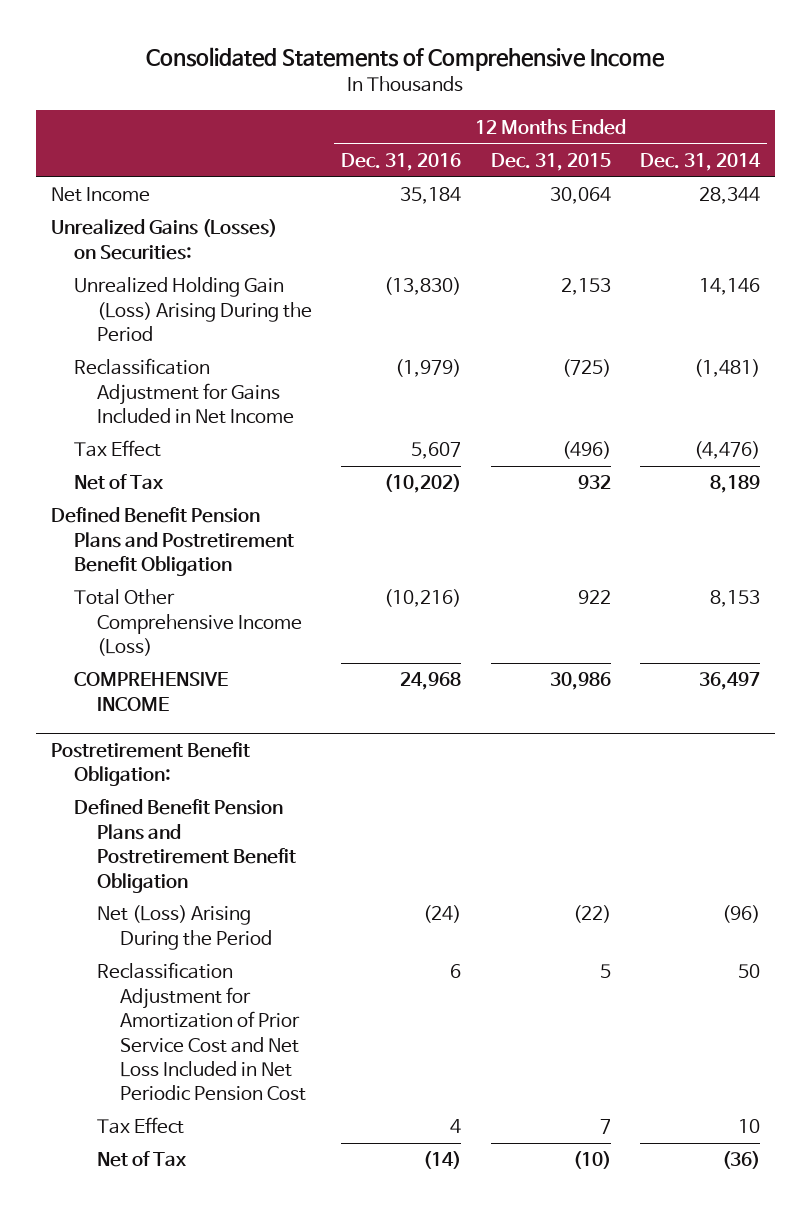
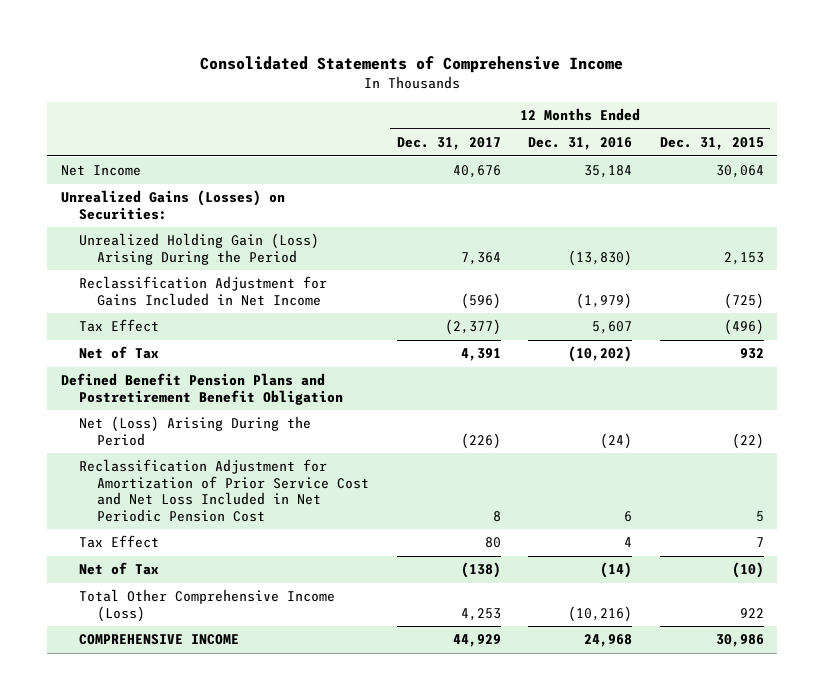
[640,152,762,171] Dec. 31, 2014 -> none
none -> [396,137,501,151] Dec. 31, 2017
[50,741,250,787] Postretirement Benefit Obligation: -> none
[73,799,296,893] Defined Benefit Pension Plans and Postretirement Benefit Obligation -> none
[73,589,302,657] Total Other Comprehensive Income (Loss) -> [78,589,335,622] Total Other Comprehensive Income (Loss)
[73,672,228,711] COMPREHENSIVE INCOME -> [78,634,239,646] COMPREHENSIVE INCOME

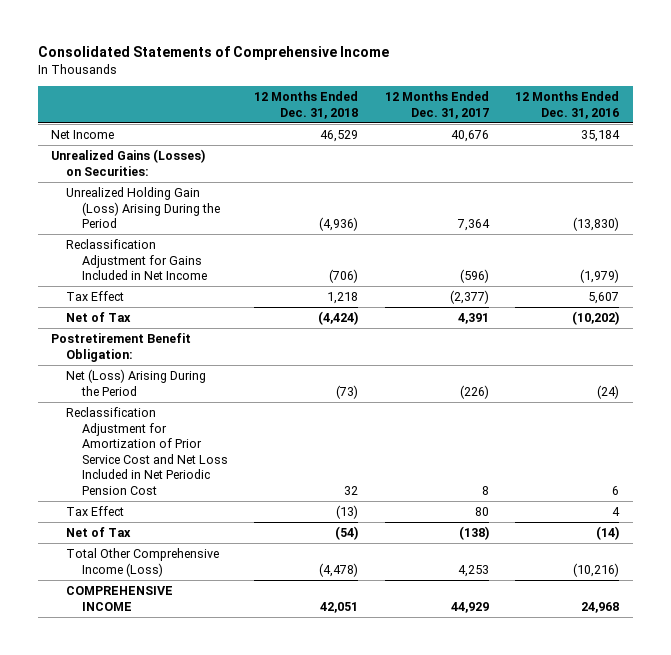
[659,137,764,151] Dec. 31, 2015 -> none
none -> [254,91,359,119] 12 Months Ended Dec. 31, 2018
[60,373,343,405] Defined Benefit Pension Plans and Postretirement Benefit Obligation -> [51,332,192,362] Postretirement Benefit Obligation:

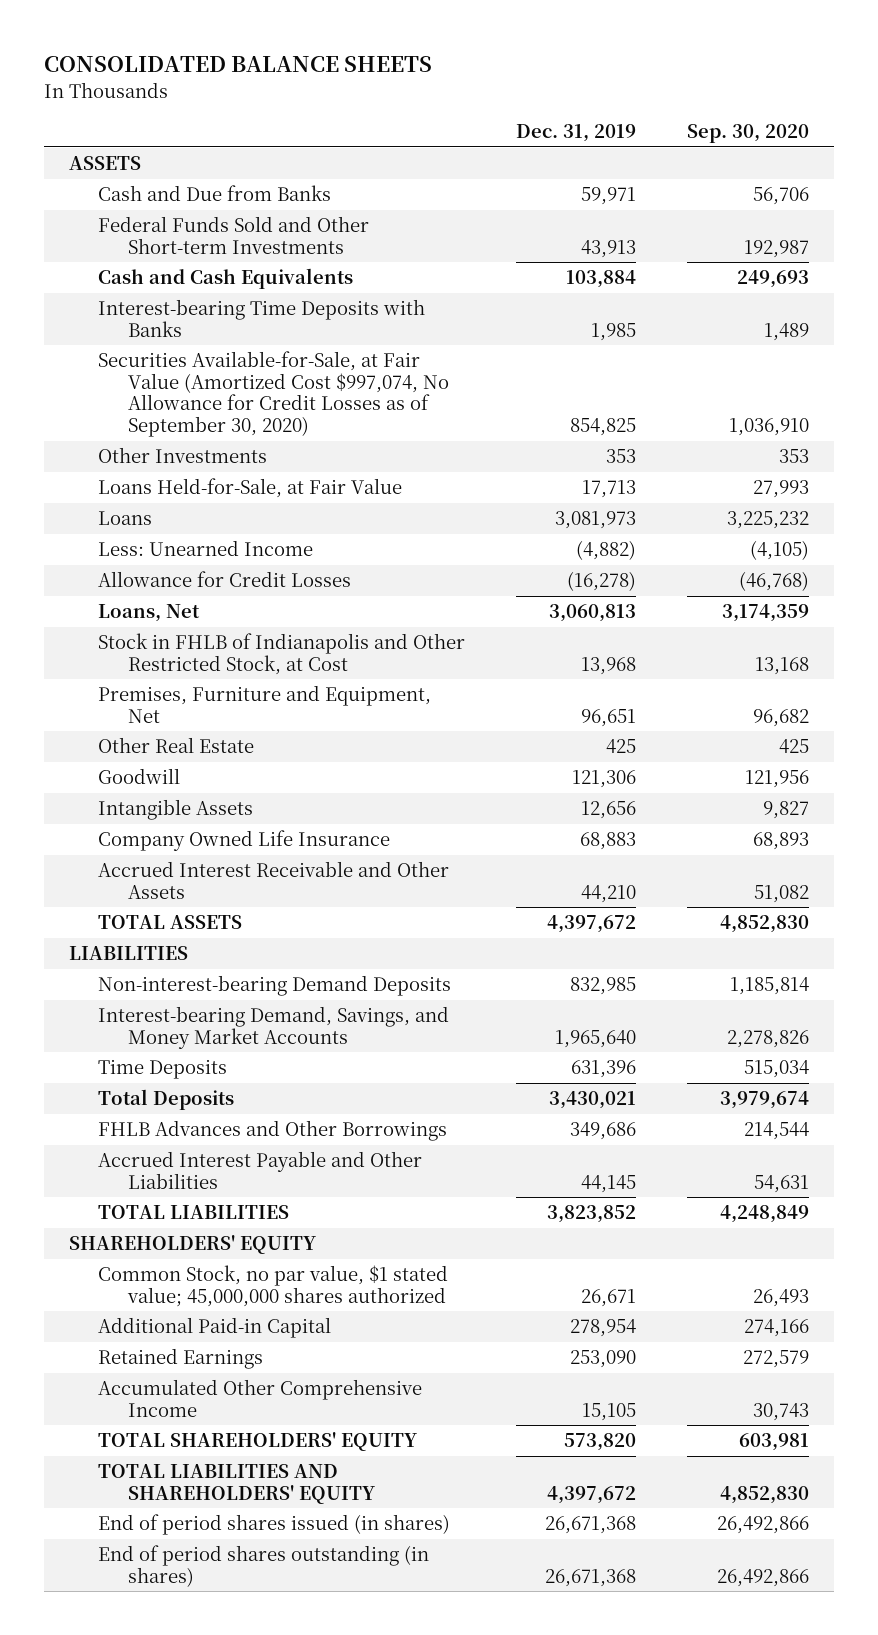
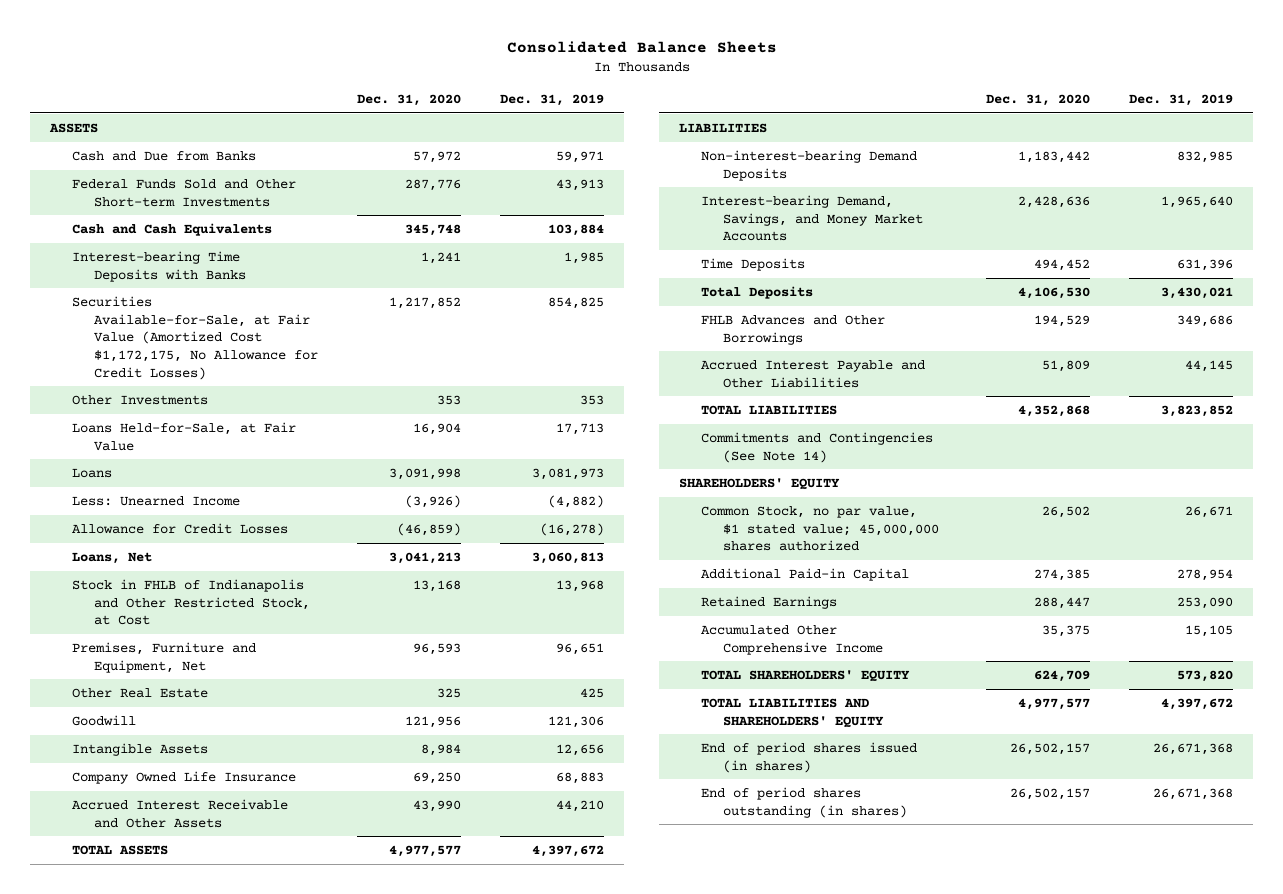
[43,56,432,73] CONSOLIDATED BALANCE SHEETS -> [506,41,777,54] Consolidated Balance Sheets
[686,124,809,144] Sep. 30, 2020 -> none
none -> [357,94,462,107] Dec. 31, 2020
[98,351,450,438] Securities Available-for-Sale, at Fair Value (Amortized Cost $997,074, No Allowance for Credit Losses as of September 30, 2020) -> [71,295,318,380] Securities Available-for-Sale, at Fair Value (Amortized Cost $1,172,175, No Allowance for Credit Losses)
none -> [700,431,933,463] Commitments and Contingencies (See Note 14)

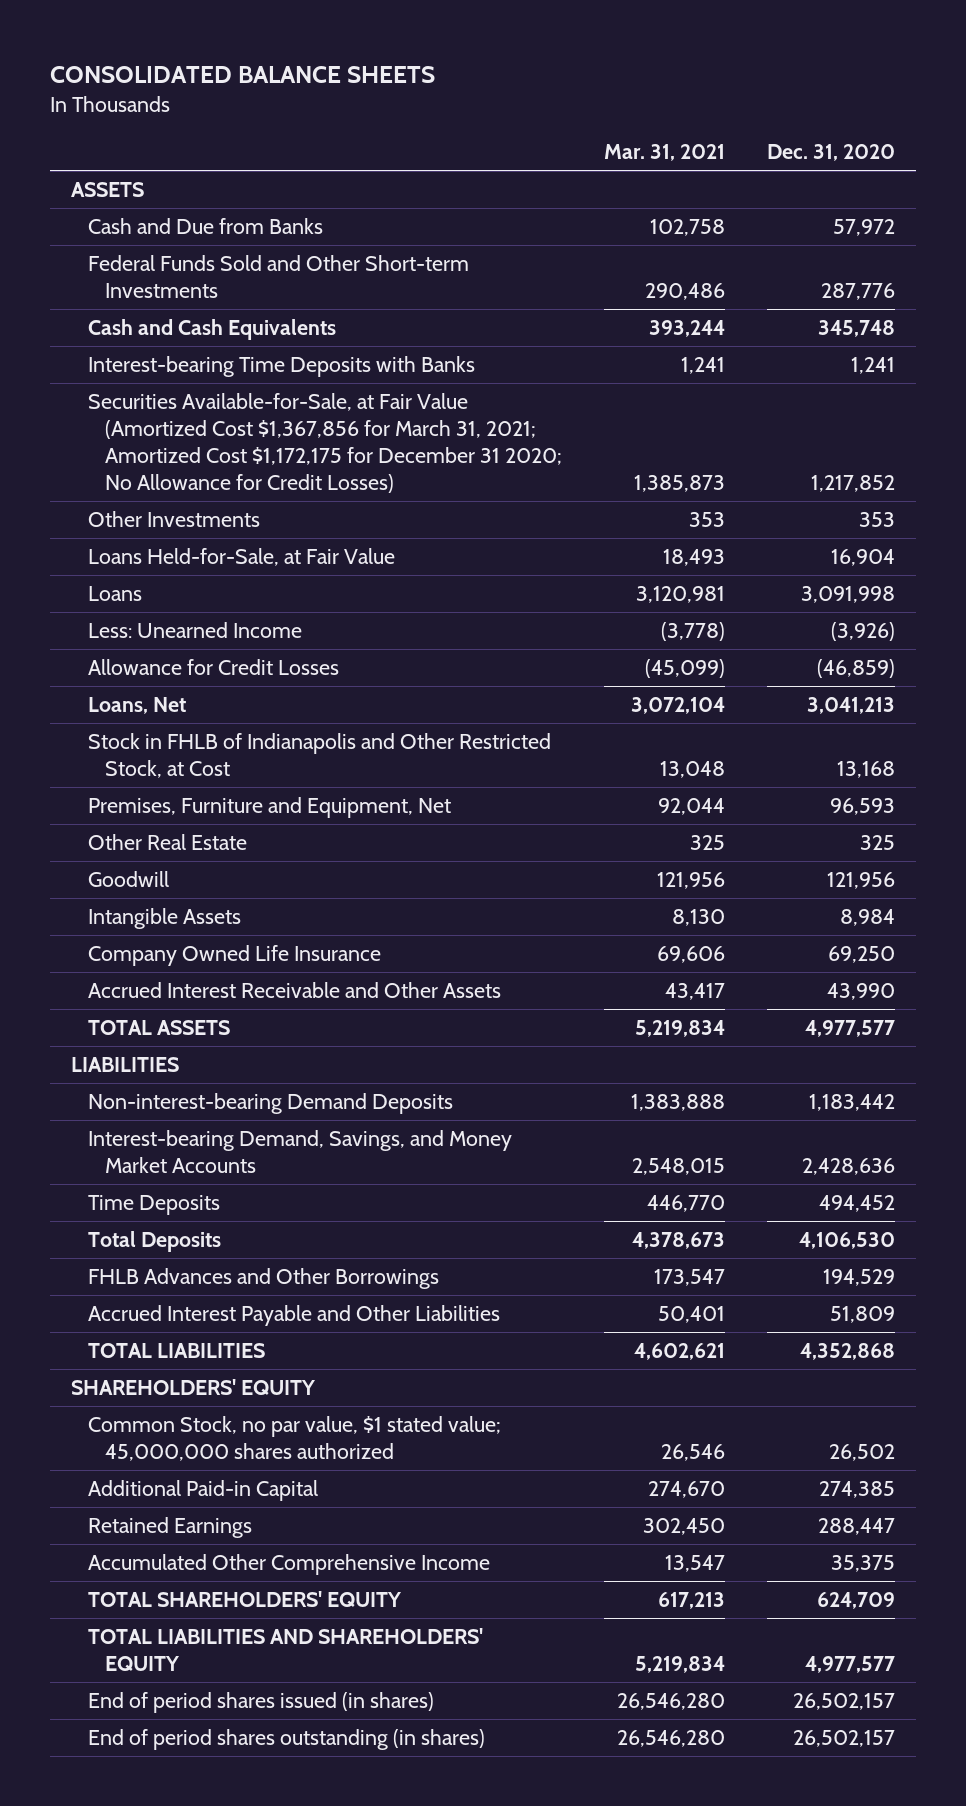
[506,41,777,54] Consolidated Balance Sheets -> [50,66,436,84] CONSOLIDATED BALANCE SHEETS
[500,94,605,107] Dec. 31, 2019 -> none
none -> [603,144,725,162] Mar. 31, 2021
[71,295,318,380] Securities Available-for-Sale, at Fair Value (Amortized Cost $1,172,175, No Allowance for Credit Losses) -> [88,392,563,494] Securities Available-for-Sale, at Fair Value (Amortized Cost $1,367,856 for March 31, 2021; Amortized Cost $1,172,175 for December 31 2020; No Allowance for Credit Losses)
[700,431,933,463] Commitments and Contingencies (See Note 14) -> none

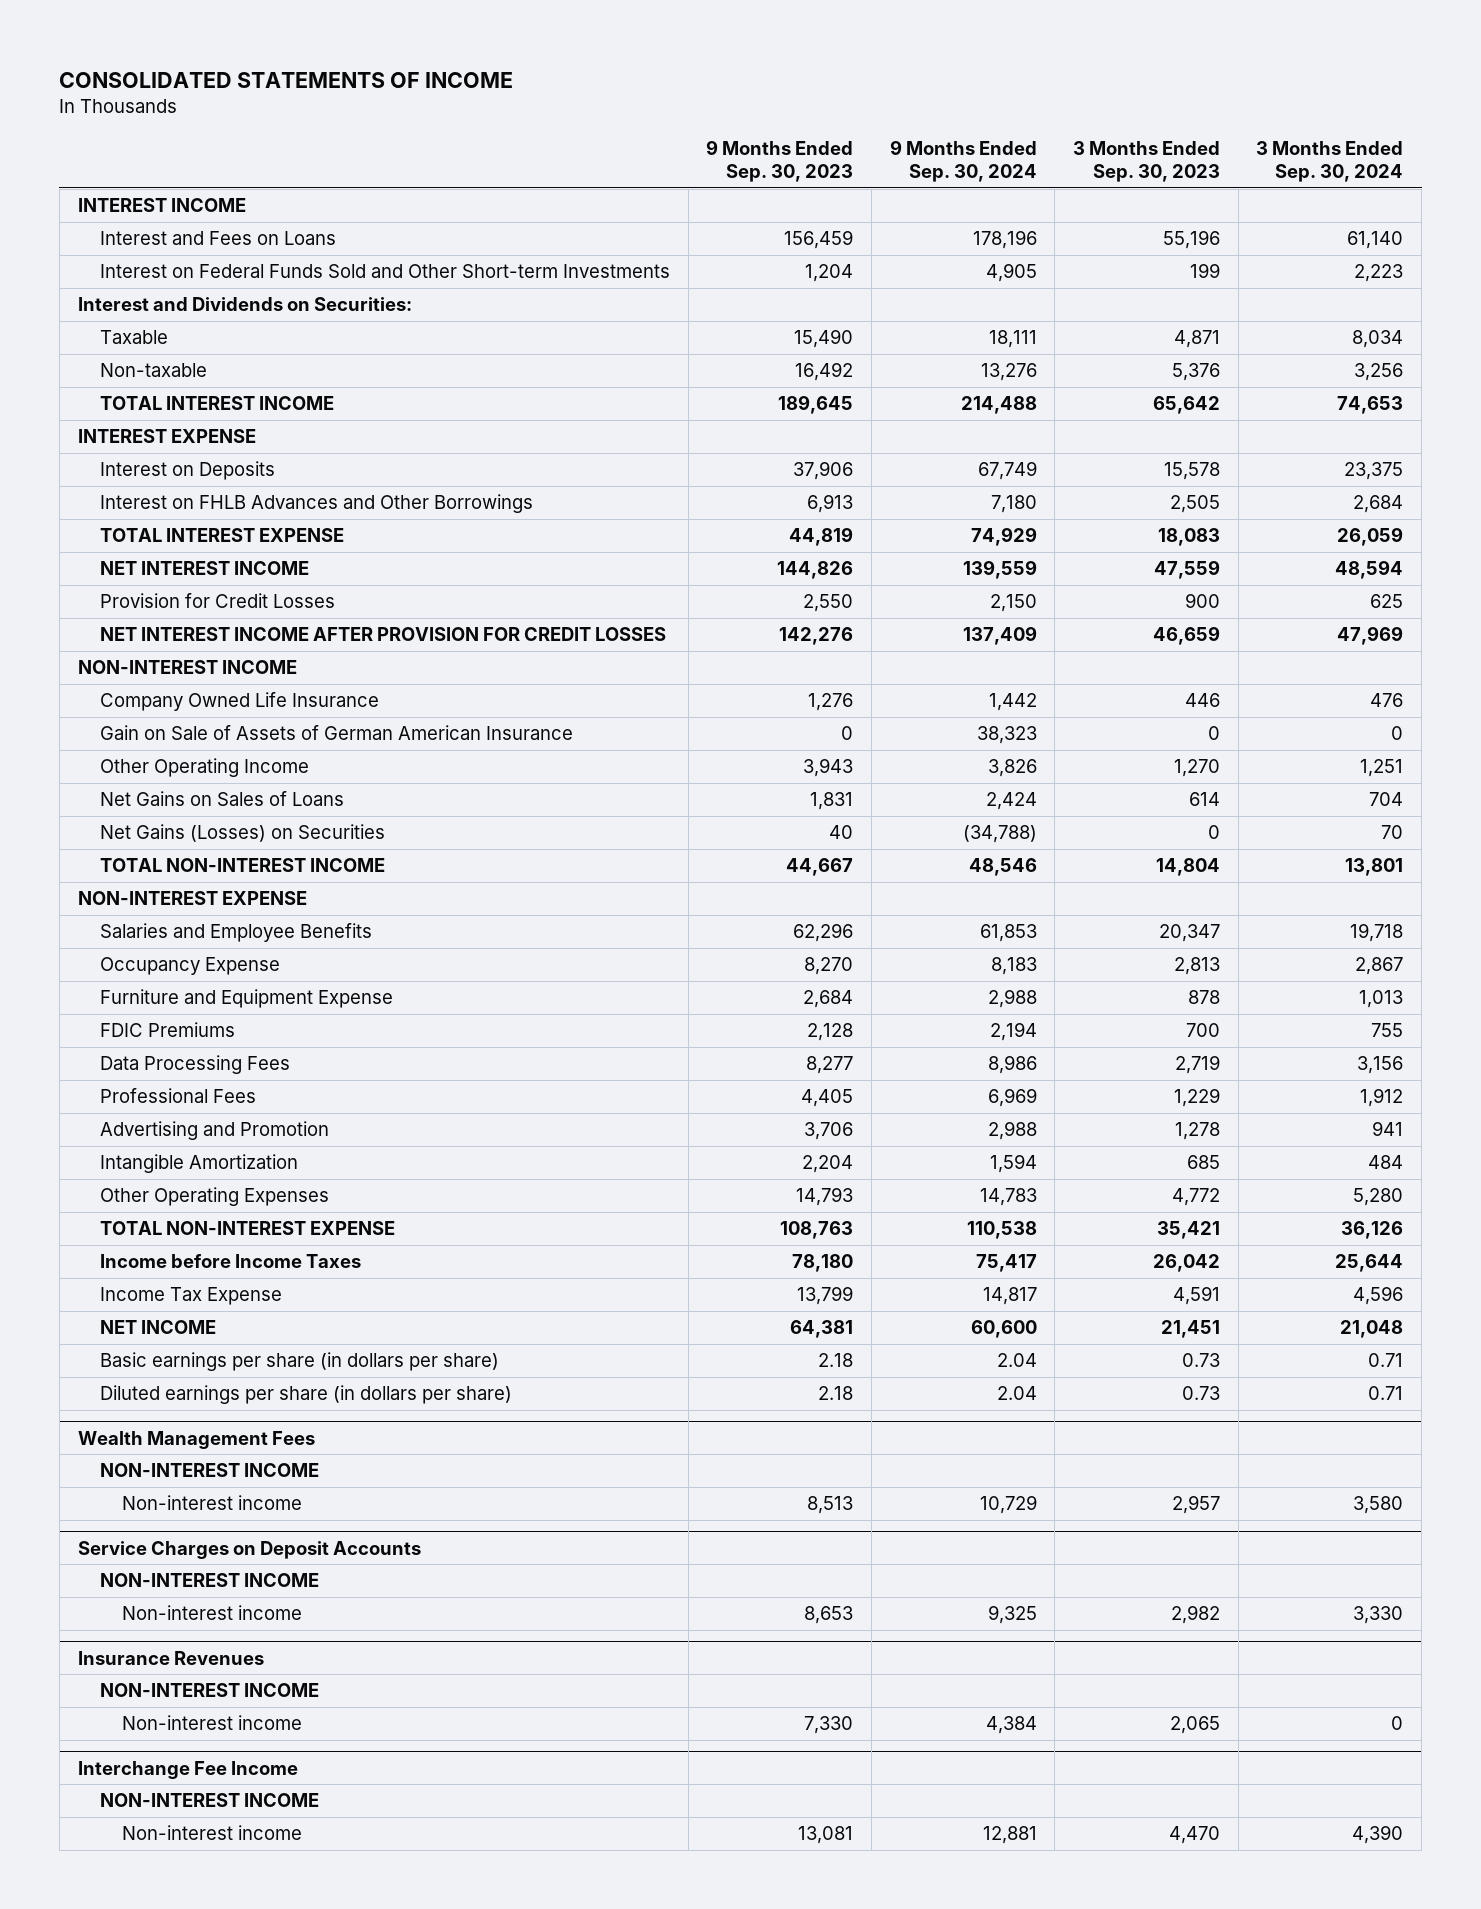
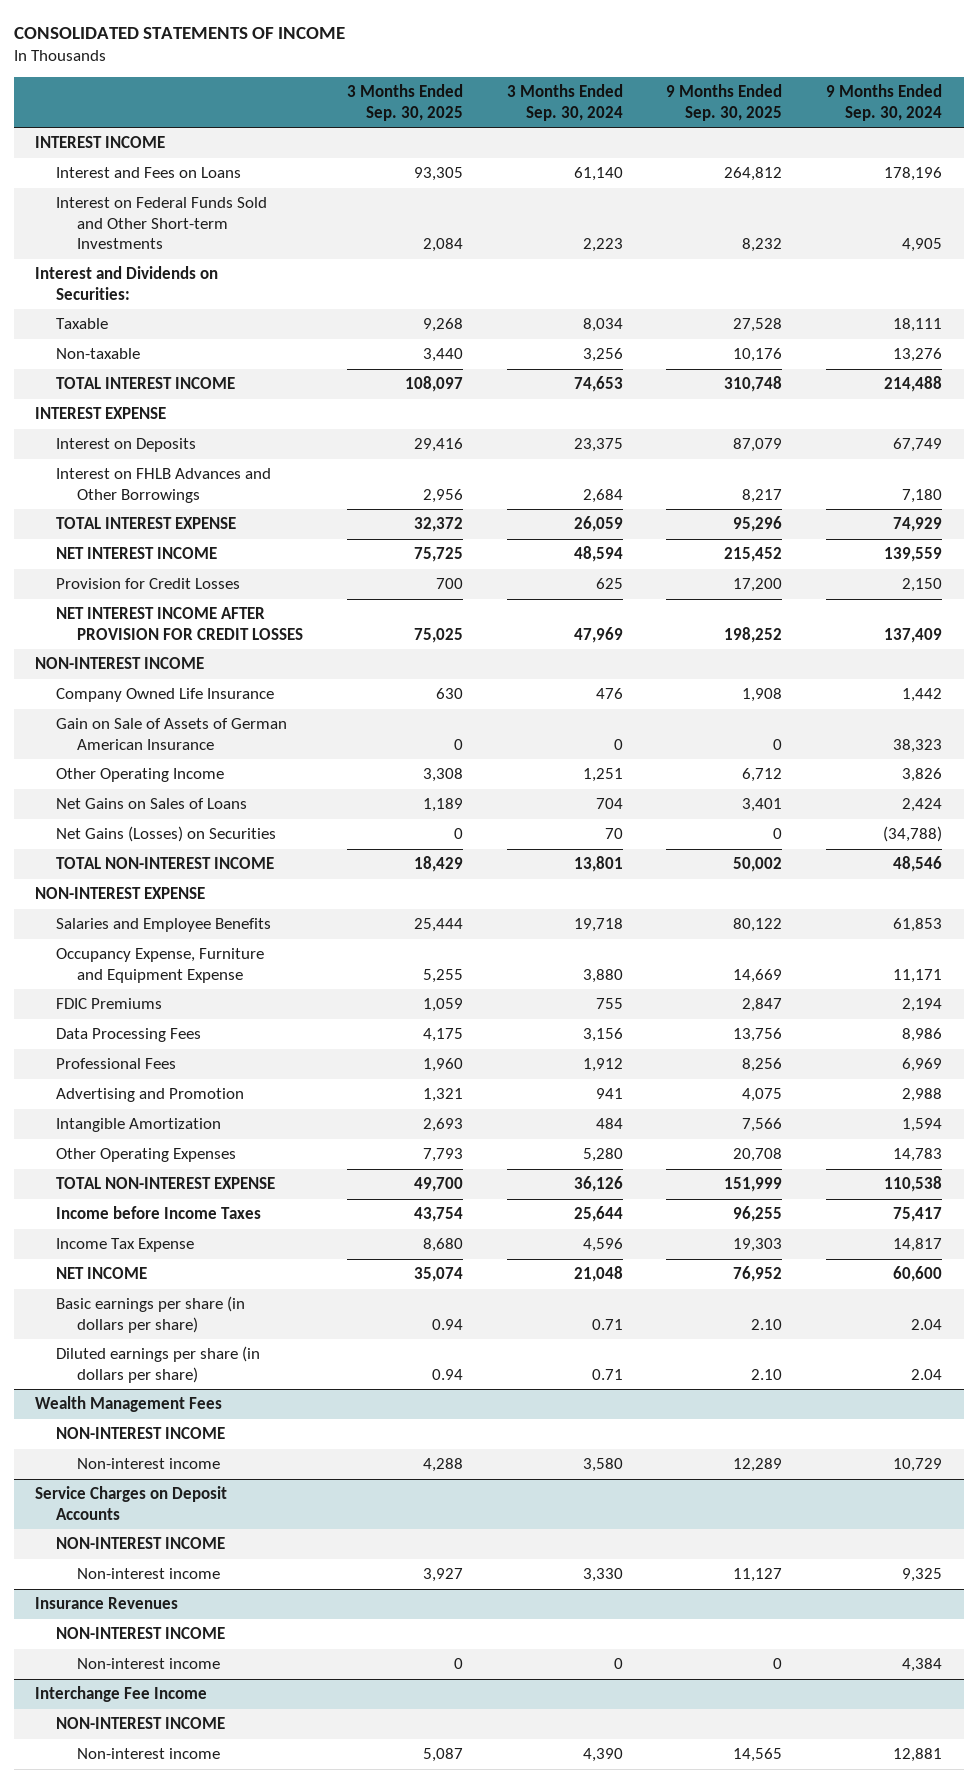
[706,140,854,183] 9 Months Ended Sep. 30, 2023 -> none
[1073,141,1221,183] 3 Months Ended Sep. 30, 2023 -> none
none -> [347,84,464,121] 3 Months Ended Sep. 30, 2025
none -> [666,84,783,121] 9 Months Ended Sep. 30, 2025
[99,989,393,1009] Furniture and Equipment Expense -> none
[99,957,280,976] Occupancy Expense -> [56,948,265,983] Occupancy Expense, Furniture and Equipment Expense
[990,957,1037,976] 8,183 -> [893,968,943,983] 11,171
[1355,957,1404,976] 2,867 -> [582,968,623,983] 3,880

